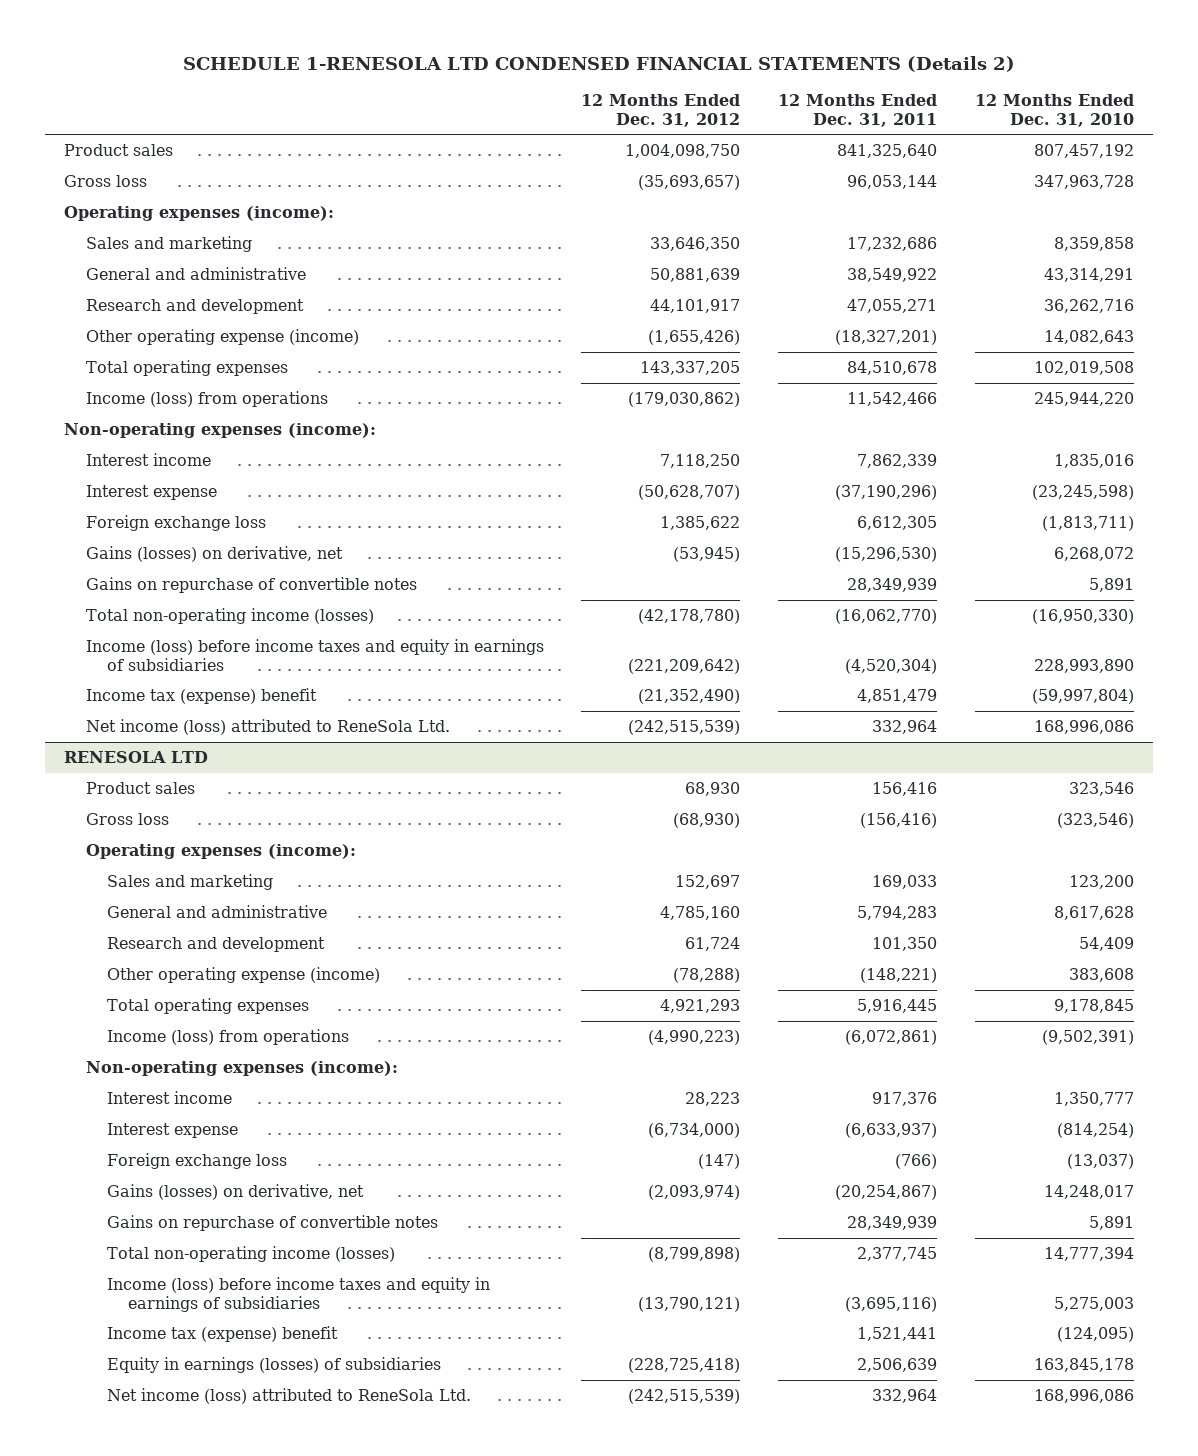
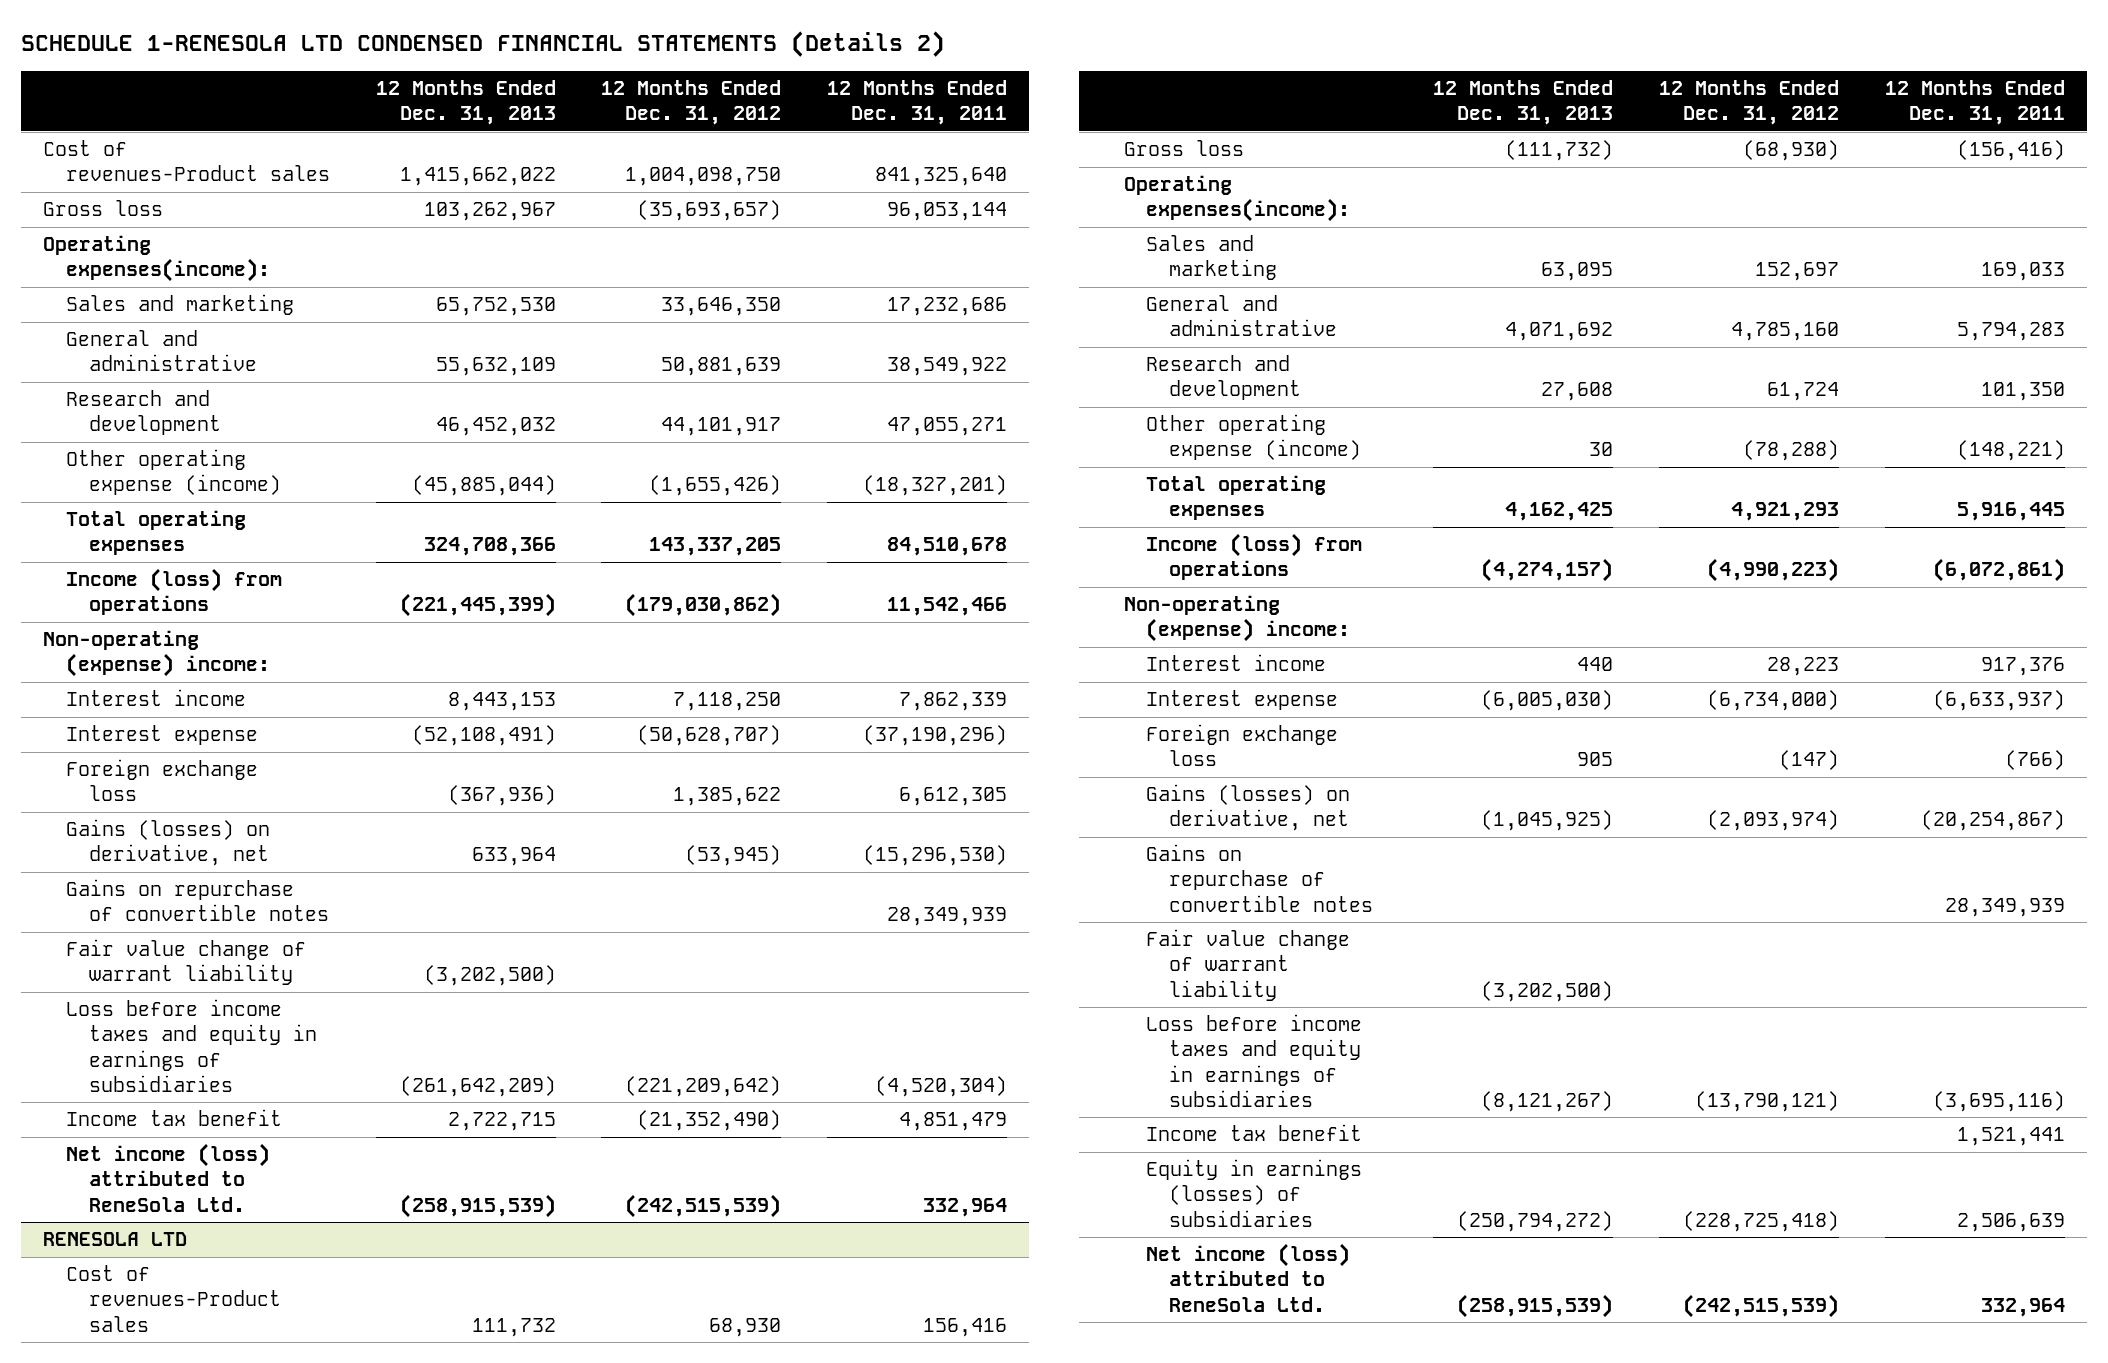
[974,94,1134,127] 12 Months Ended Dec. 31, 2010 -> none
none -> [375,79,556,126] 12 Months Ended Dec. 31, 2013
[64,143,174,156] Product sales -> [43,140,330,182] Cost of revenues-Product sales
[64,205,335,221] Operating expenses (income): -> [43,235,270,283] Operating expenses(income):
[64,422,377,438] Non-operating expenses (income): -> [43,630,270,678] Non-operating (expense) income:
[85,607,374,624] Total non-operating income (losses) -> none
none -> [65,939,306,986] Fair value change of warrant liability
[85,638,544,671] Income (loss) before income taxes and equity in earnings of subsidiaries -> [65,999,317,1092] Loss before income taxes and equity in earnings of subsidiaries
[85,687,317,704] Income tax (expense) benefit -> [65,1109,282,1127] Income tax benefit
[85,781,195,794] Product sales -> [65,1265,281,1332] Cost of revenues-Product sales
[85,843,356,859] Operating expenses (income): -> [1123,175,1351,223] Operating expenses(income):
[85,1060,398,1076] Non-operating expenses (income): -> [1123,595,1351,643] Non-operating (expense) income:
[106,1245,395,1262] Total non-operating income (losses) -> none
none -> [1146,929,1351,1001] Fair value change of warrant liability
[106,1276,490,1312] Income (loss) before income taxes and equity in earnings of subsidiaries -> [1146,1014,1363,1107] Loss before income taxes and equity in earnings of subsidiaries
[106,1325,338,1342] Income tax (expense) benefit -> [1146,1124,1363,1142] Income tax benefit

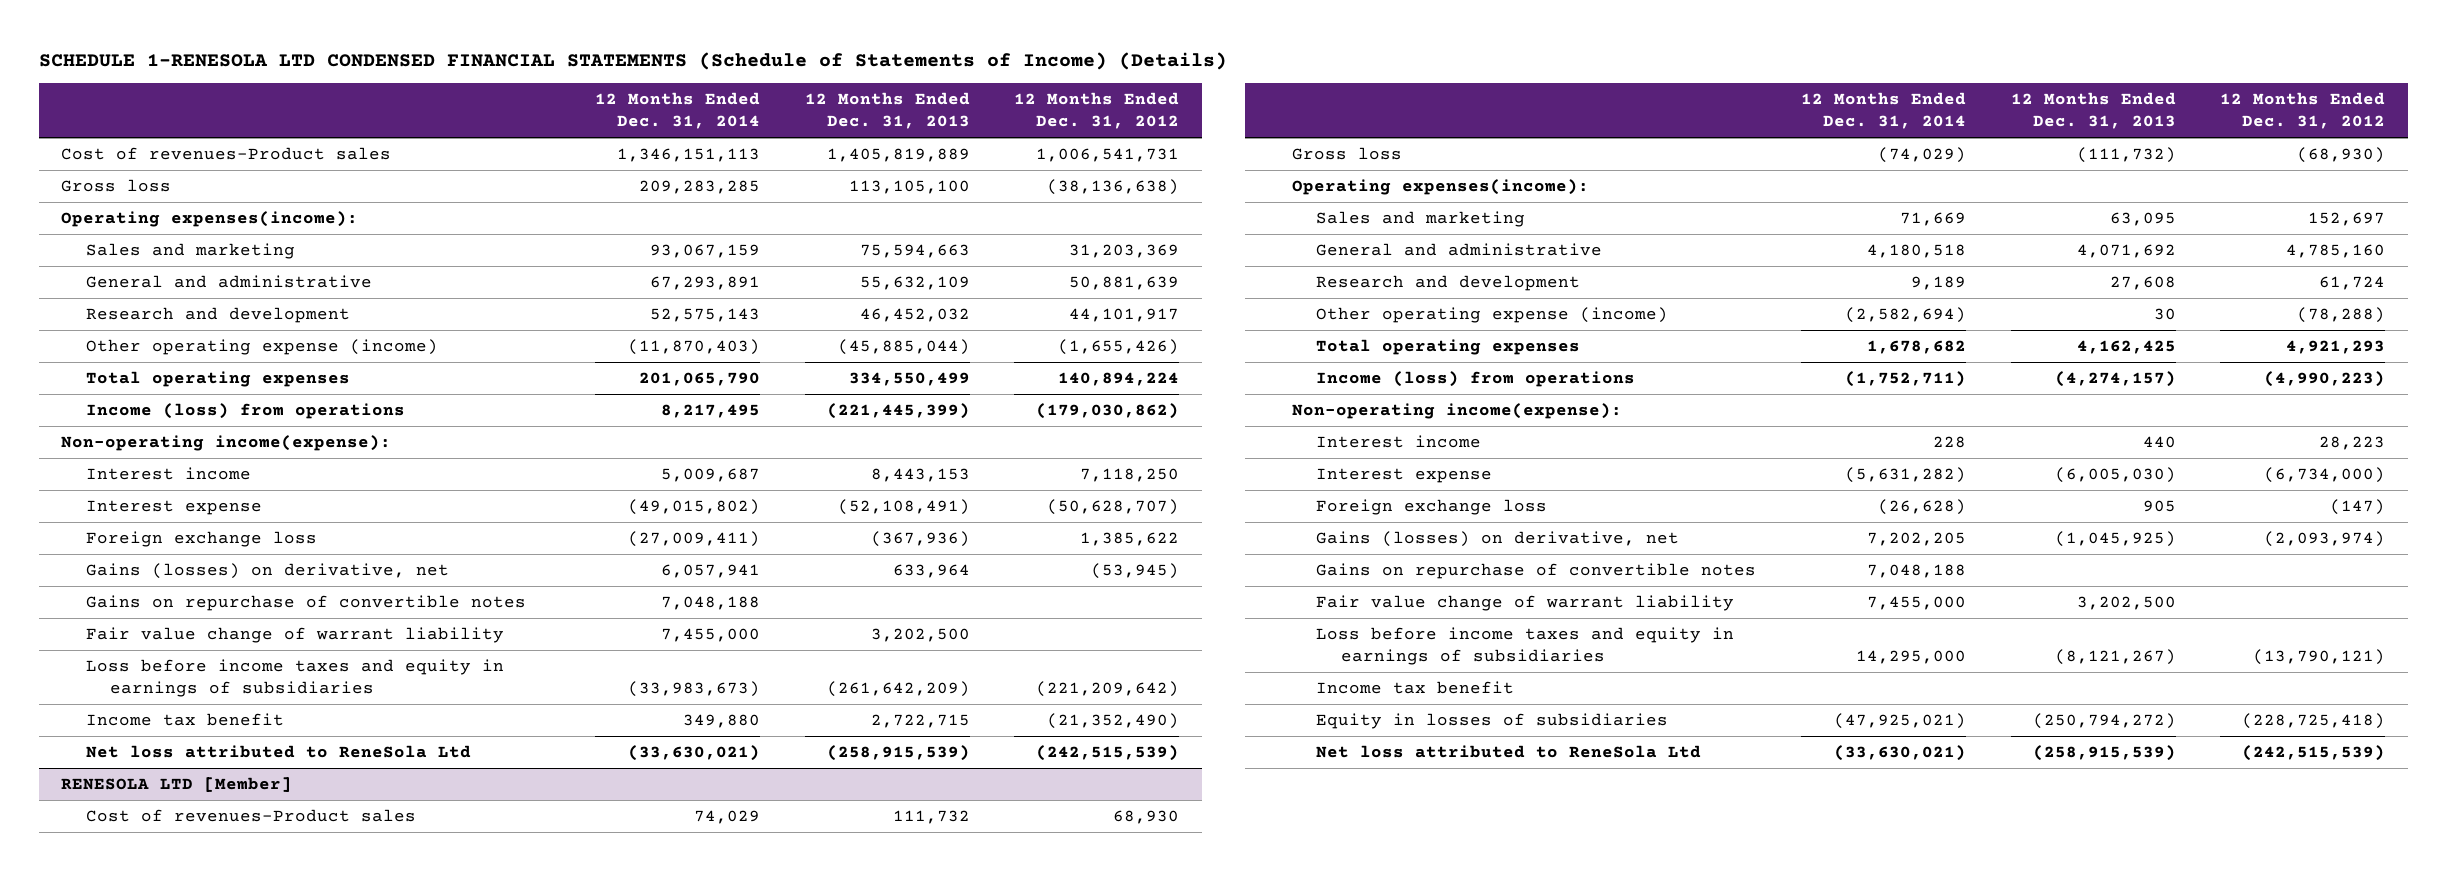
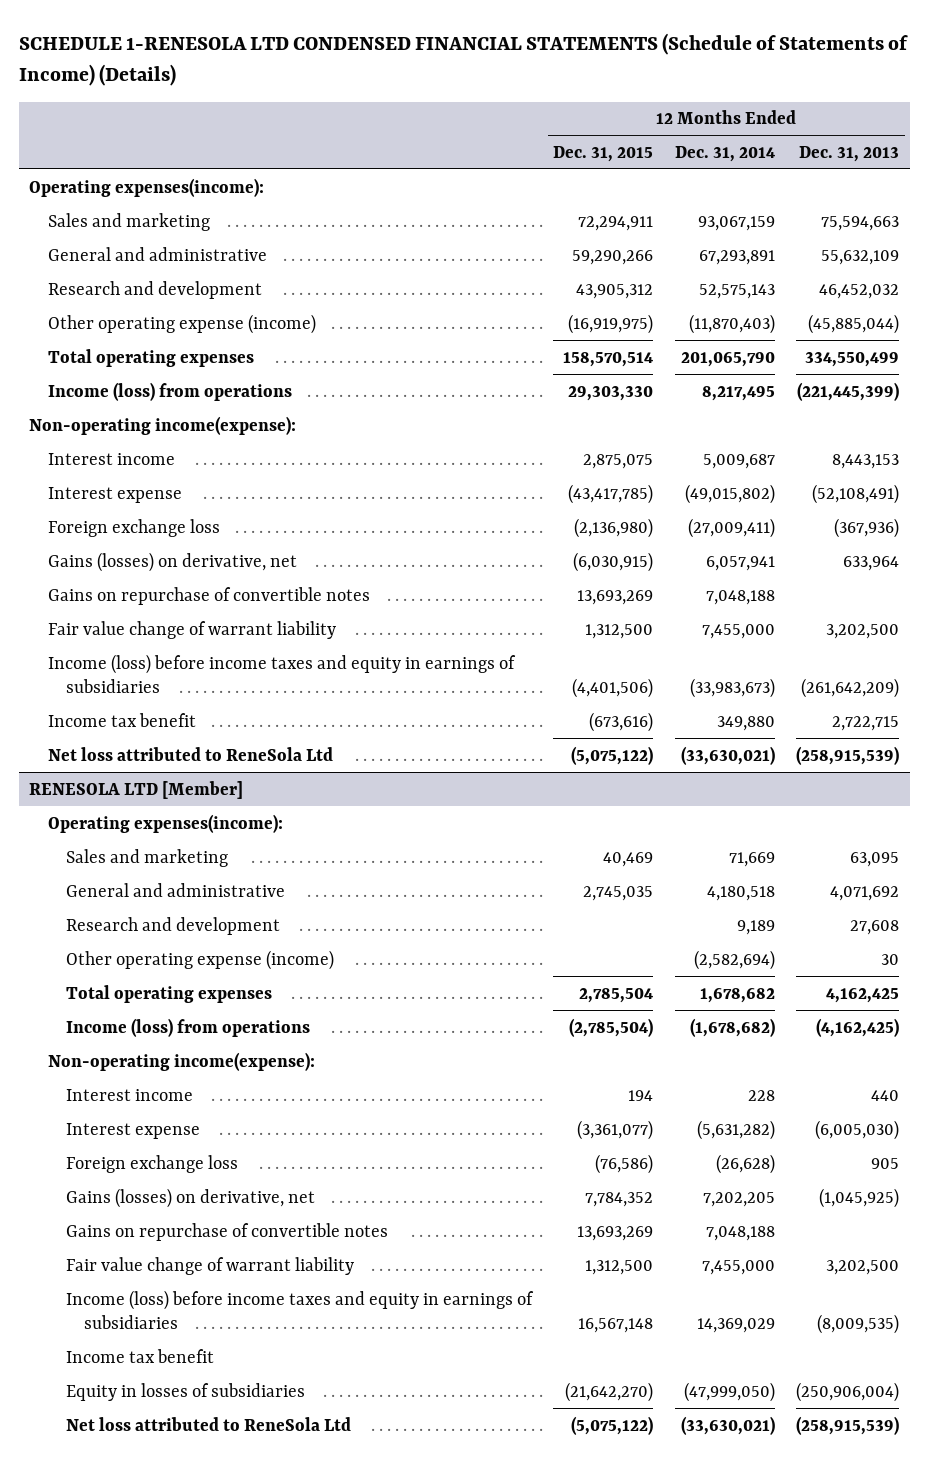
[1014,91,1180,130] 12 Months Ended Dec. 31, 2012 -> none
none -> [553,145,654,162] Dec. 31, 2015
[60,146,391,160] Cost of revenues-Product sales -> none
[60,178,171,192] Gross loss -> none
[85,658,504,698] Loss before income taxes and equity in earnings of subsidiaries -> [47,653,516,693] Income (loss) before income taxes and equity in earnings of subsidiaries
[85,808,416,822] Cost of revenues-Product sales -> none
[1291,146,1402,160] Gross loss -> none
[1845,370,1967,387] (1,752,711) -> [689,1017,775,1037] (1,678,682)
[2054,370,2176,387] (4,274,157) -> [816,1017,900,1037] (4,162,425)
[1316,626,1735,666] Loss before income taxes and equity in earnings of subsidiaries -> [65,1289,534,1329] Income (loss) before income taxes and equity in earnings of subsidiaries
[1856,650,1967,665] 14,295,000 -> [696,1317,775,1333] 14,369,029
[2054,649,2176,666] (8,121,267) -> [817,1313,900,1334] (8,009,535)
[1834,712,1967,729] (47,925,021) -> [683,1381,775,1402] (47,999,050)
[2032,712,2176,729] (250,794,272) -> [796,1381,900,1402] (250,906,004)

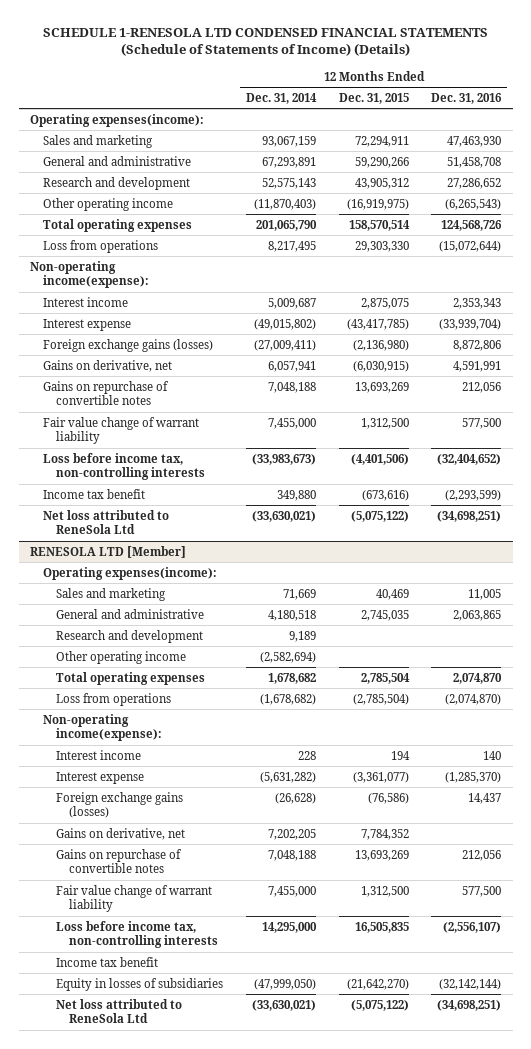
[799,145,900,162] Dec. 31, 2013 -> none
none -> [431,92,503,104] Dec. 31, 2016
[47,313,316,334] Other operating expense (income) -> [43,197,174,211] Other operating income
[47,381,292,401] Income (loss) from operations -> [43,239,159,253] Loss from operations
[47,518,220,537] Foreign exchange loss -> [43,338,214,352] Foreign exchange gains (losses)
[47,551,297,572] Gains (losses) on derivative, net -> [43,359,173,372] Gains on derivative, net
[47,653,516,693] Income (loss) before income taxes and equity in earnings of subsidiaries -> [43,452,206,481] Loss before income tax, non-controlling interests
[65,949,334,970] Other operating expense (income) -> [56,650,187,664] Other operating income
[65,1017,310,1037] Income (loss) from operations -> [56,692,172,706] Loss from operations
[65,1154,238,1173] Foreign exchange loss -> [56,791,184,819] Foreign exchange gains (losses)
[65,1187,315,1208] Gains (losses) on derivative, net -> [56,827,186,840] Gains on derivative, net
[65,1289,534,1329] Income (loss) before income taxes and equity in earnings of subsidiaries -> [56,920,219,949] Loss before income tax, non-controlling interests
[578,1317,654,1333] 16,567,148 -> [354,921,409,933] 16,505,835
[696,1317,775,1333] 14,369,029 -> [261,921,317,933] 14,295,000

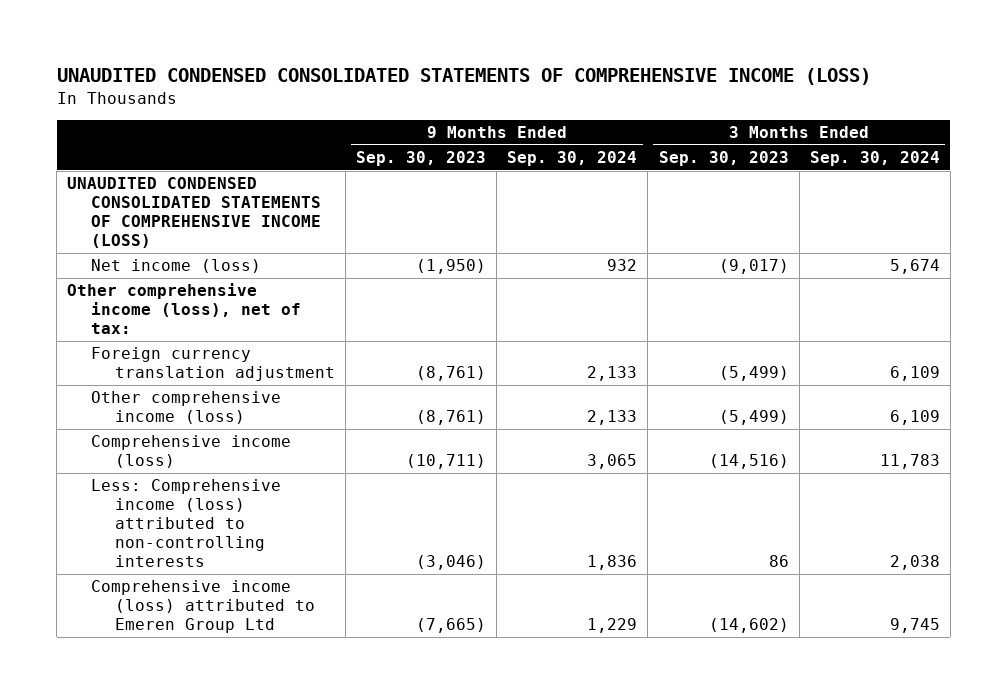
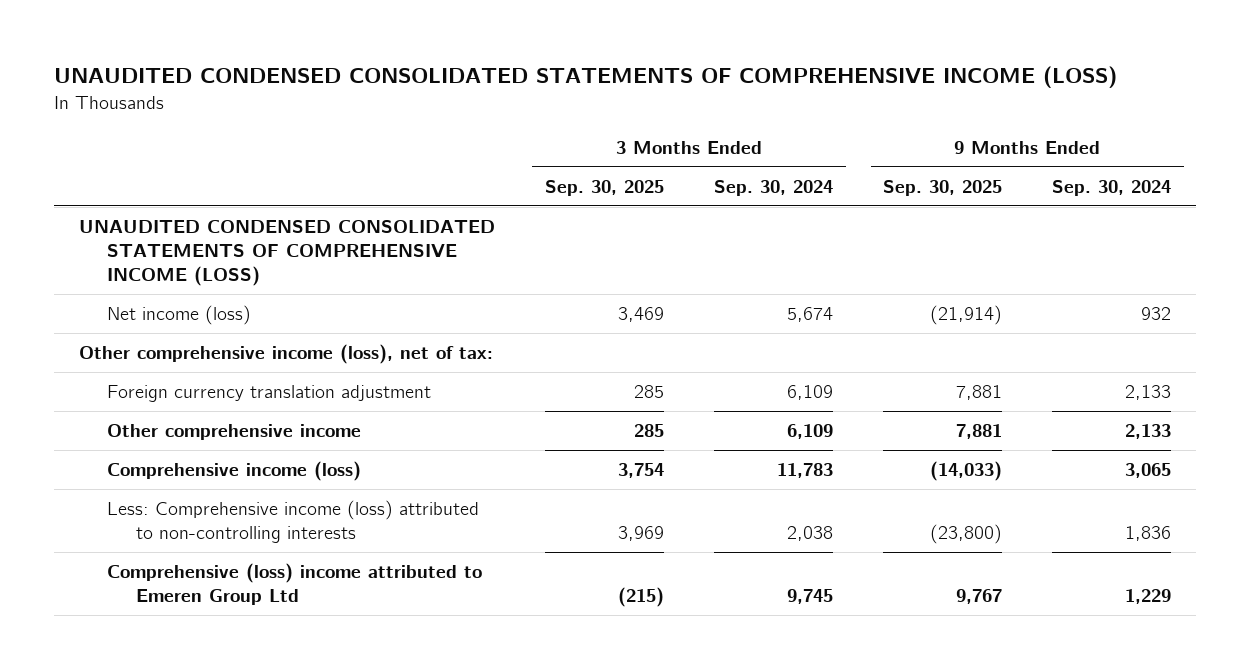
[356,151,487,167] Sep. 30, 2023 -> none
[658,151,789,167] Sep. 30, 2023 -> none
none -> [544,179,664,196] Sep. 30, 2025
none -> [883,179,1003,196] Sep. 30, 2025
[91,391,282,425] Other comprehensive income (loss) -> [107,423,362,440] Other comprehensive income
[91,580,315,634] Comprehensive income (loss) attributed to Emeren Group Ltd -> [107,562,483,606] Comprehensive (loss) income attributed to Emeren Group Ltd

